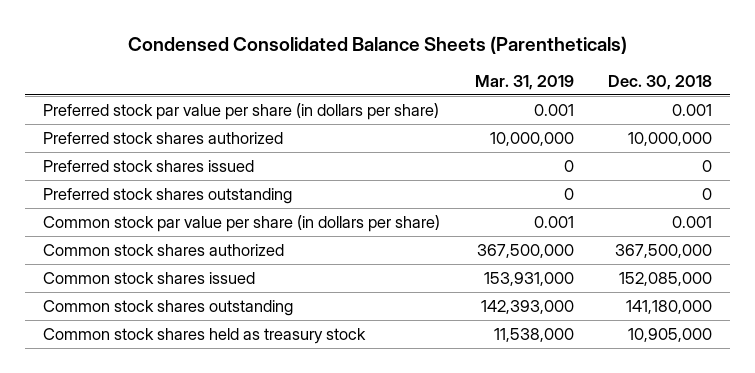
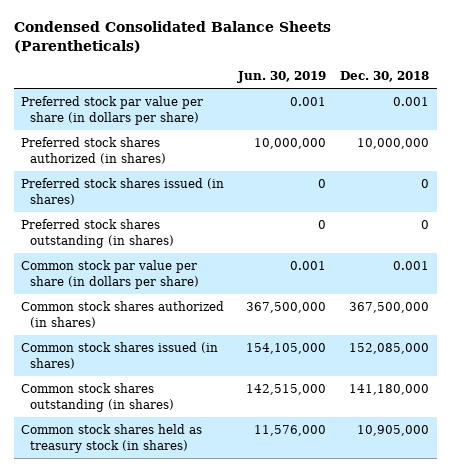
[474,74,574,90] Mar. 31, 2019 -> none
none -> [237,71,327,84] Jun. 30, 2019
[42,131,283,144] Preferred stock shares authorized -> [20,136,166,164] Preferred stock shares authorized (in shares)
[42,159,254,172] Preferred stock shares issued -> [20,177,224,205] Preferred stock shares issued (in shares)
[42,187,292,204] Preferred stock shares outstanding -> [20,218,174,248] Preferred stock shares outstanding (in shares)
[42,243,284,256] Common stock shares authorized -> [20,300,224,328] Common stock shares authorized (in shares)
[42,271,255,284] Common stock shares issued -> [20,341,218,369] Common stock shares issued (in shares)
[42,299,293,316] Common stock shares outstanding -> [20,382,174,412] Common stock shares outstanding (in shares)
[42,327,366,344] Common stock shares held as treasury stock -> [20,423,202,453] Common stock shares held as treasury stock (in shares)

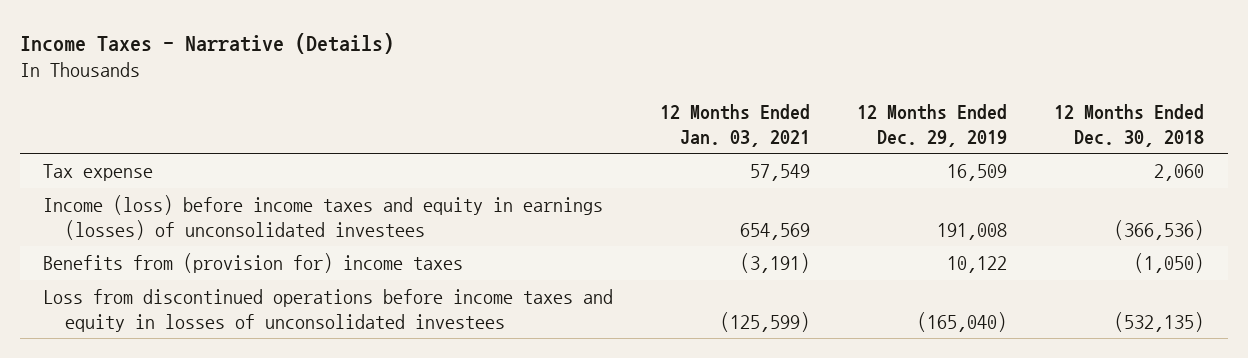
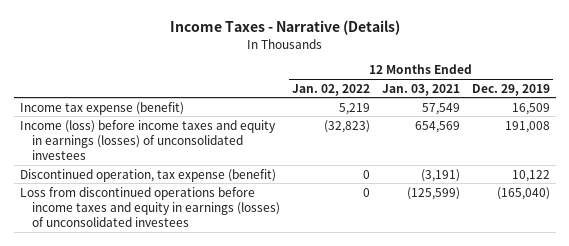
[1054,104,1205,147] 12 Months Ended Dec. 30, 2018 -> none
none -> [291,83,370,96] Jan. 02, 2022
[43,163,154,181] Tax expense -> [19,101,184,115] Income tax expense (benefit)
[43,252,464,273] Benefits from (provision for) income taxes -> [19,168,276,182] Discontinued operation, tax expense (benefit)
[43,288,614,332] Loss from discontinued operations before income taxes and equity in losses of unconsolidated investees -> [19,186,280,227] Loss from discontinued operations before income taxes and equity in earnings (losses) of unconsolidated investees

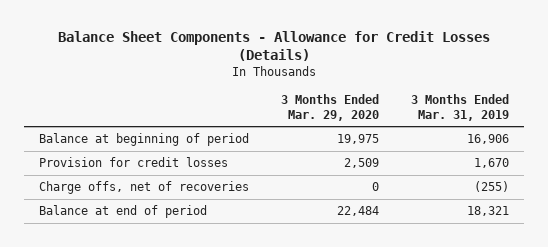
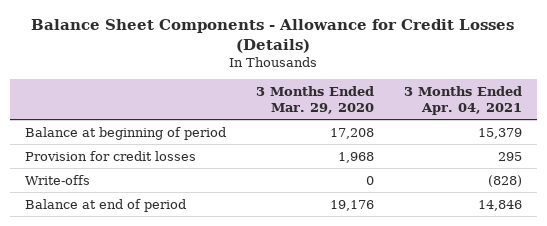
[410,93,509,121] 3 Months Ended Mar. 31, 2019 -> none
none -> [403,86,522,116] 3 Months Ended Apr. 04, 2021
[336,134,379,145] 19,975 -> [329,127,374,139] 17,208
[343,158,379,169] 2,509 -> [337,151,374,163] 1,968
[39,181,250,195] Charge offs, net of recoveries -> [25,174,91,185] Write-offs
[336,206,379,217] 22,484 -> [329,199,374,211] 19,176

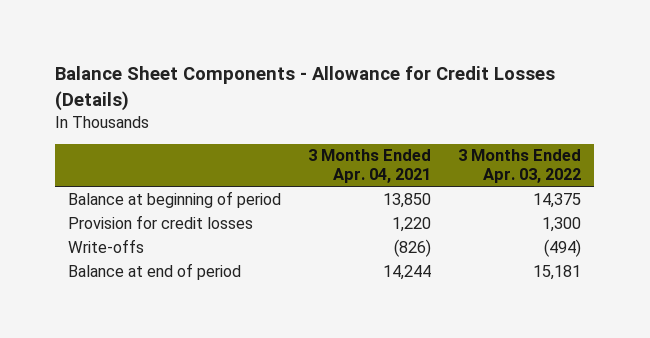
[255,86,374,115] 3 Months Ended Mar. 29, 2020 -> none
none -> [458,149,582,184] 3 Months Ended Apr. 03, 2022
[477,127,522,139] 15,379 -> [383,192,432,208] 13,850
[497,151,522,161] 295 -> [392,216,432,232] 1,220
[487,174,522,187] (828) -> [394,238,432,257] (826)
[477,199,522,211] 14,846 -> [383,264,432,280] 14,244

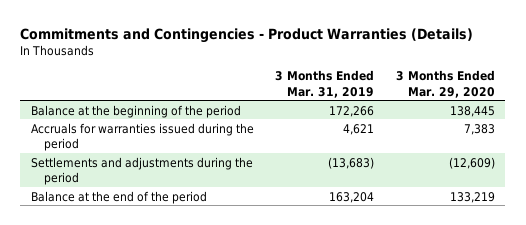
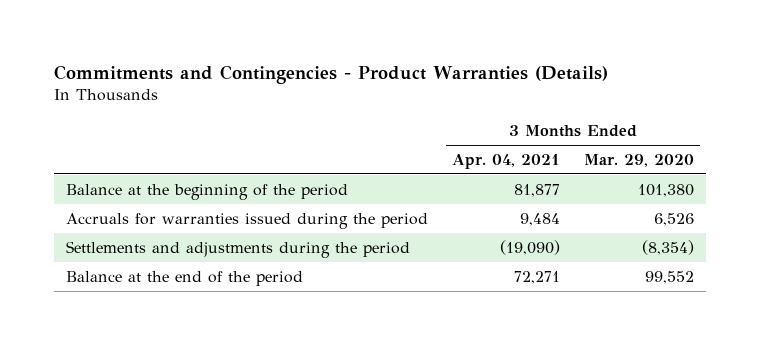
[275,70,375,98] 3 Months Ended Mar. 31, 2019 -> none
none -> [452,154,561,170] Apr. 04, 2021
[449,105,495,117] 138,445 -> [638,183,695,197] 101,380
[463,123,495,135] 7,383 -> [654,212,695,226] 6,526
[448,156,495,169] (12,609) -> [642,239,695,255] (8,354)
[449,191,495,203] 133,219 -> [645,270,695,284] 99,552

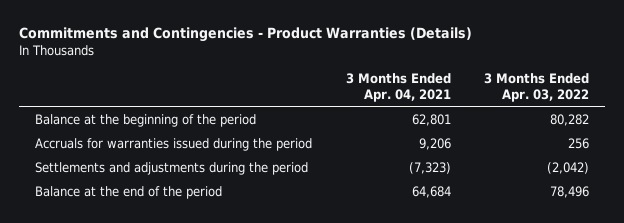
[584,154,695,168] Mar. 29, 2020 -> none
none -> [483,73,589,103] 3 Months Ended Apr. 03, 2022
[514,183,561,197] 81,877 -> [411,114,451,127] 62,801
[520,212,561,226] 9,484 -> [418,138,451,151] 9,206
[500,239,561,255] (19,090) -> [408,162,451,175] (7,323)
[514,270,561,284] 72,271 -> [411,186,451,199] 64,684

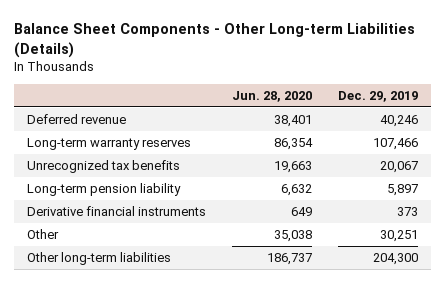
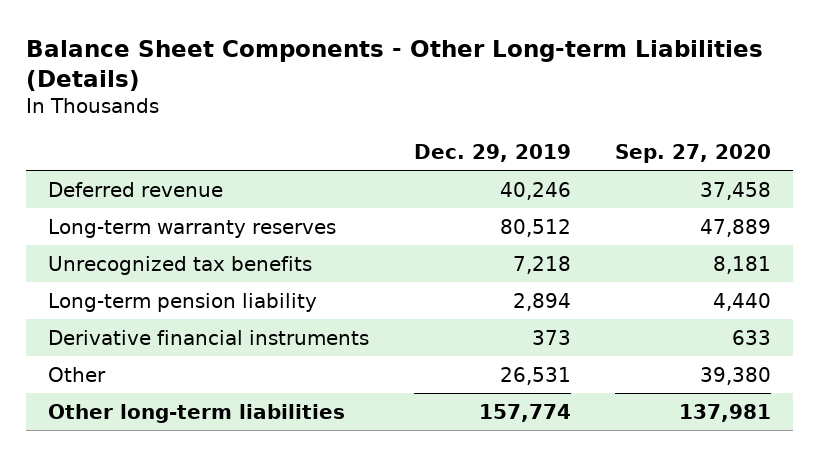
[232,90,313,102] Jun. 28, 2020 -> none
none -> [614,143,771,163] Sep. 27, 2020
[373,138,419,151] 107,466 -> [499,218,571,237] 80,512
[380,161,419,174] 20,067 -> [512,255,571,274] 7,218
[387,184,419,197] 5,897 -> [512,292,571,311] 2,894
[380,230,419,243] 30,251 -> [499,366,571,385] 26,531
[373,253,419,266] 204,300 -> [478,403,571,422] 157,774

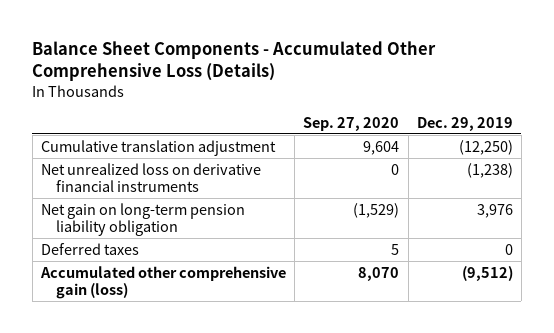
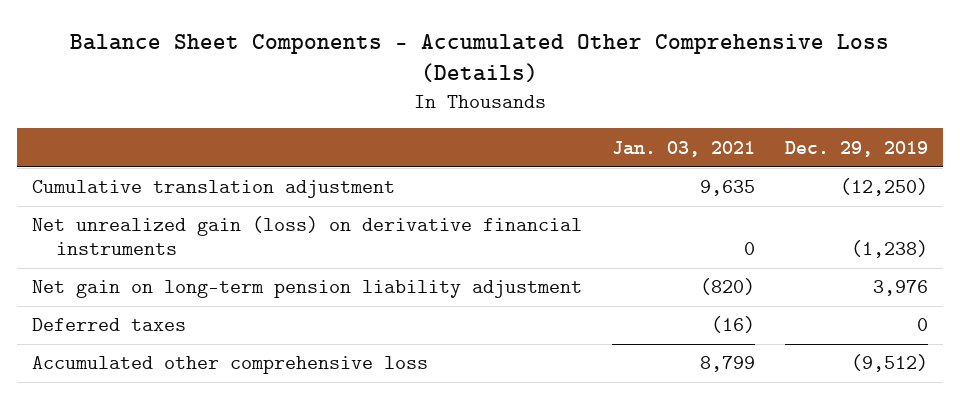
[303,116,400,131] Sep. 27, 2020 -> none
none -> [612,140,756,157] Jan. 03, 2021
[41,162,262,193] Net unrealized loss on derivative financial instruments -> [32,216,583,256] Net unrealized gain (loss) on derivative financial instruments
[41,202,246,237] Net gain on long-term pension liability obligation -> [32,280,583,299] Net gain on long-term pension liability adjustment
[40,265,287,300] Accumulated other comprehensive gain (loss) -> [32,356,429,375] Accumulated other comprehensive loss

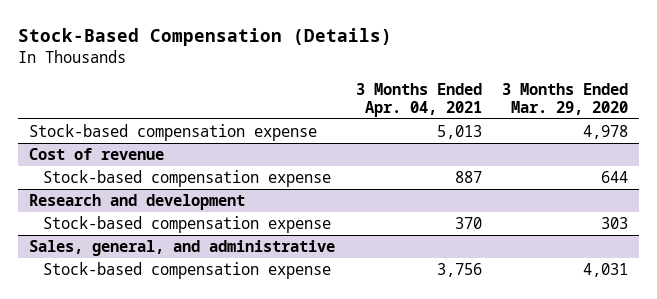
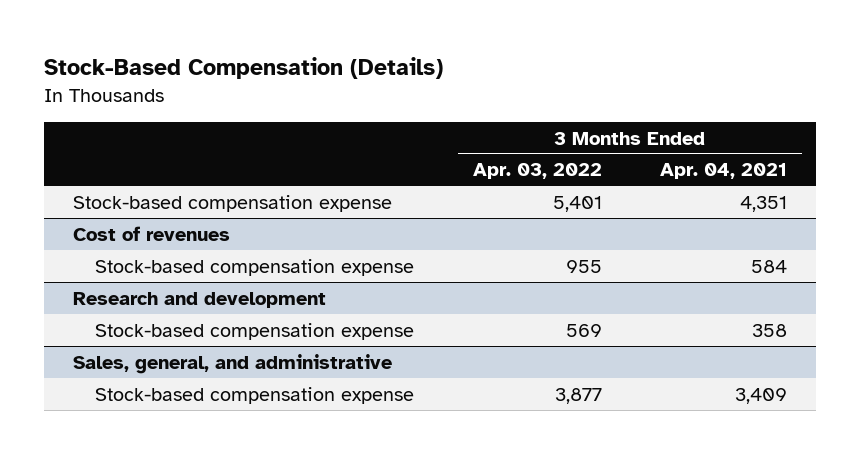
[502,82,629,115] 3 Months Ended Mar. 29, 2020 -> none
none -> [472,163,602,180] Apr. 03, 2022
[436,124,482,139] 5,013 -> [739,195,787,212] 4,351
[28,147,164,160] Cost of revenue -> [73,225,231,241] Cost of revenues
[454,170,482,183] 887 -> [750,259,787,273] 584
[454,216,482,229] 370 -> [751,323,787,337] 358
[436,262,482,277] 3,756 -> [734,387,787,404] 3,409

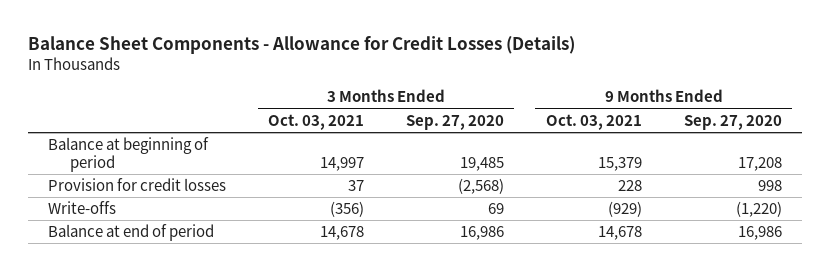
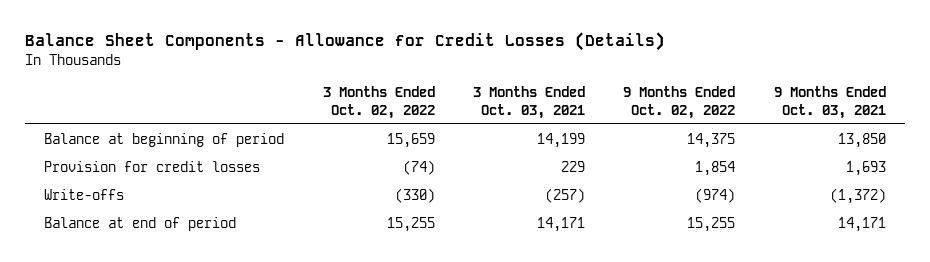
[405,114,504,130] Sep. 27, 2020 -> none
[683,114,782,130] Sep. 27, 2020 -> none
none -> [322,86,435,119] 3 Months Ended Oct. 02, 2022
none -> [623,86,736,119] 9 Months Ended Oct. 02, 2022
[320,157,365,172] 14,997 -> [537,132,586,148] 14,199
[597,157,642,172] 15,379 -> [837,132,886,148] 13,850
[348,180,365,192] 37 -> [561,160,586,172] 229
[617,180,642,192] 228 -> [845,160,886,176] 1,693
[330,201,365,218] (356) -> [545,187,586,203] (257)
[607,201,642,218] (929) -> [829,187,886,204] (1,372)
[320,226,365,241] 14,678 -> [537,216,586,232] 14,171
[597,226,642,241] 14,678 -> [837,216,886,232] 14,171

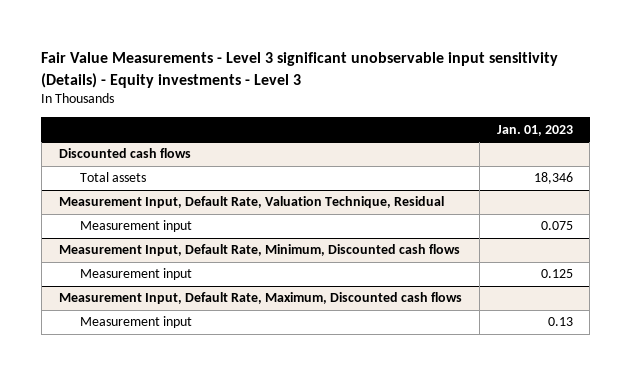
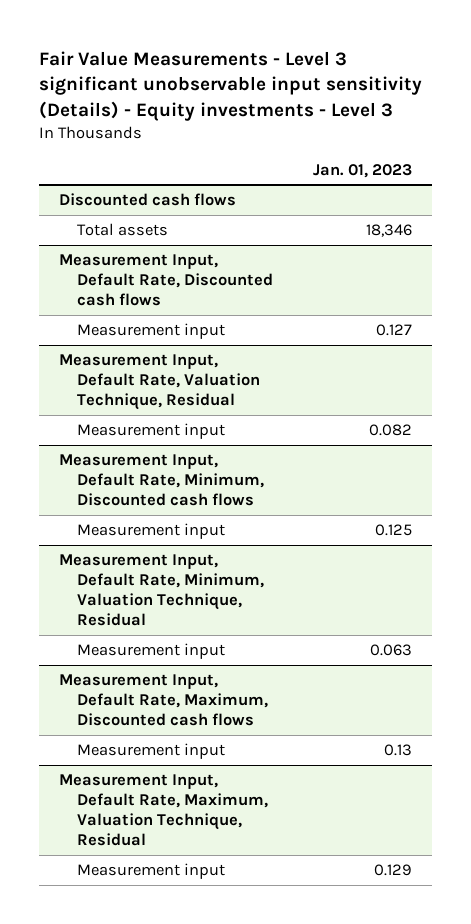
none -> [58,254,273,307] Measurement Input, Default Rate, Discounted cash flows
none -> [76,323,225,340] Measurement input
[540,221,573,231] 0.075 -> [368,424,412,437] 0.082
none -> [58,554,264,627] Measurement Input, Default Rate, Minimum, Valuation Technique, Residual
none -> [76,643,225,660] Measurement input
none -> [58,774,268,847] Measurement Input, Default Rate, Maximum, Valuation Technique, Residual
none -> [76,863,225,880] Measurement input

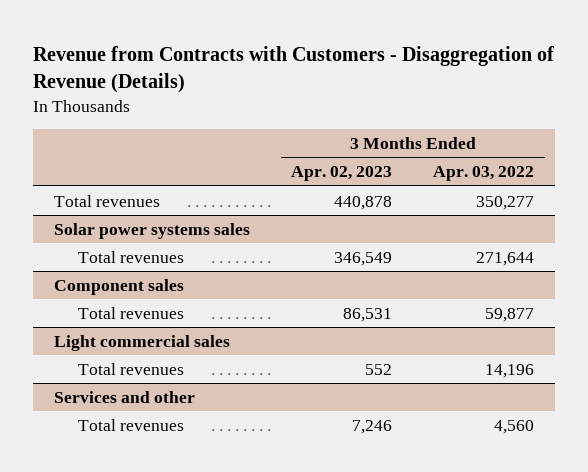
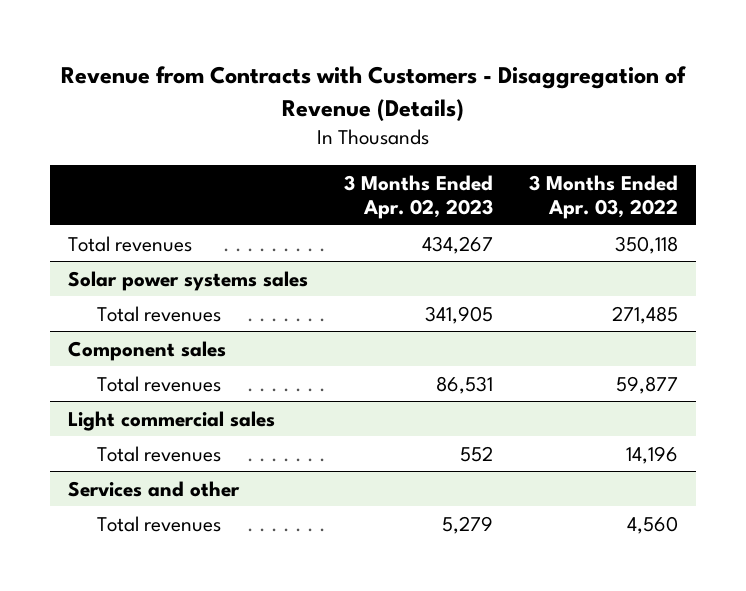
[334,195,393,210] 440,878 -> [421,235,493,254] 434,267
[476,195,535,210] 350,277 -> [614,235,678,254] 350,118
[334,251,393,266] 346,549 -> [424,305,493,324] 341,905
[476,251,535,266] 271,644 -> [611,305,678,324] 271,485
[352,419,393,434] 7,246 -> [441,515,493,534] 5,279

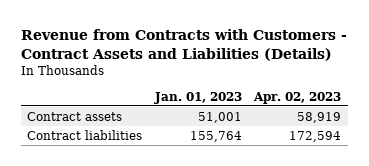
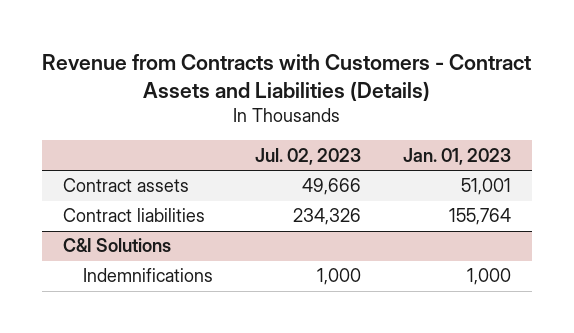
[253,91,342,104] Apr. 02, 2023 -> none
none -> [254,147,361,165] Jul. 02, 2023
none -> [62,238,171,253] C&I Solutions
none -> [82,268,213,283] Indemnifications

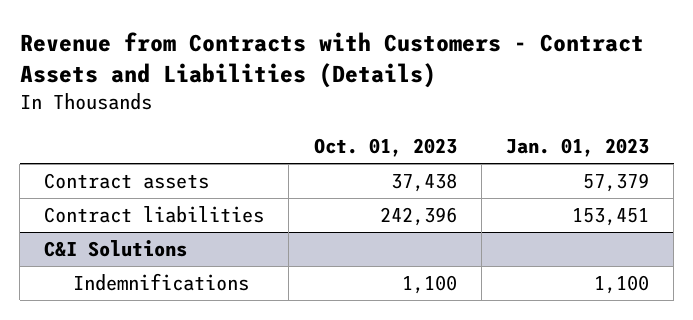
[254,147,361,165] Jul. 02, 2023 -> none
none -> [313,138,457,158] Oct. 01, 2023
[461,178,512,196] 51,001 -> [582,172,649,192] 57,379
[449,208,512,226] 155,764 -> [571,207,649,226] 153,451
[467,268,512,286] 1,000 -> [593,274,649,294] 1,100

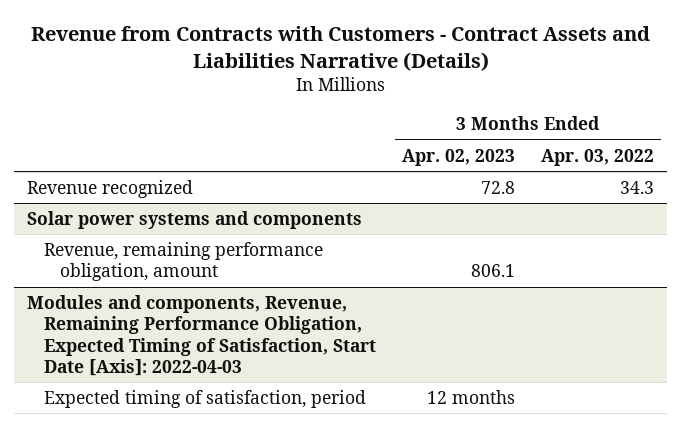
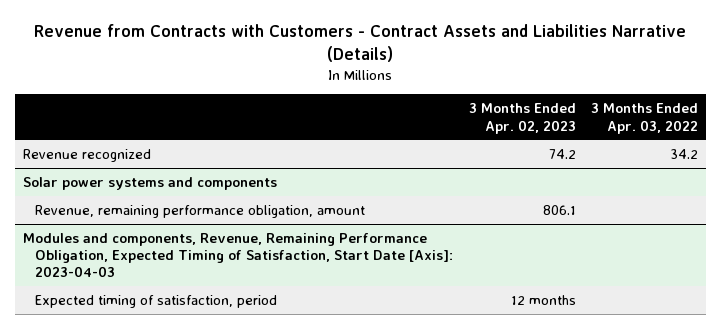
[480,180,515,194] 72.8 -> [548,148,576,159] 74.2
[619,180,654,194] 34.3 -> [670,148,699,159] 34.2
[27,294,376,376] Modules and components, Revenue, Remaining Performance Obligation, Expected Timing of Satisfaction, Start Date [Axis]: 2022-04-03 -> [22,232,453,278] Modules and components, Revenue, Remaining Performance Obligation, Expected Timing of Satisfaction, Start Date [Axis]: 2023-04-03

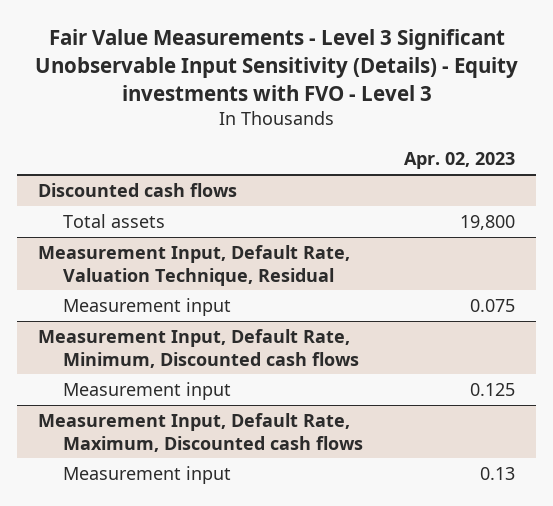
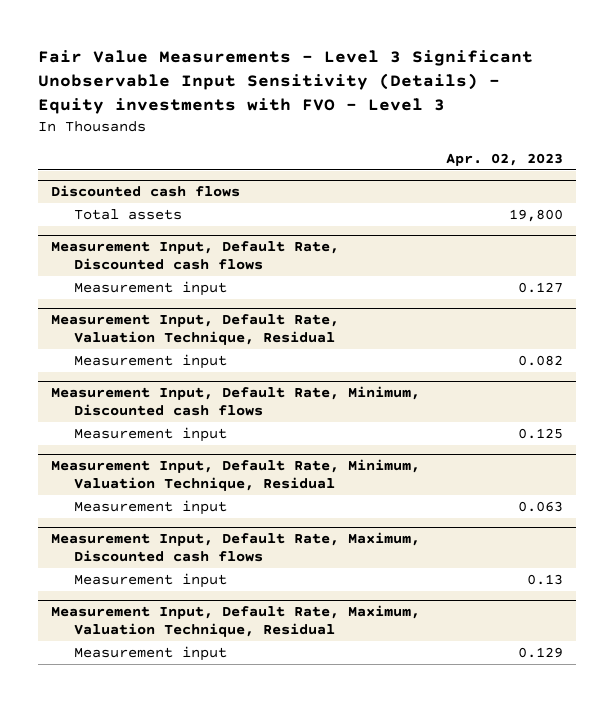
none -> [51,241,340,271] Measurement Input, Default Rate, Discounted cash flows
none -> [74,280,228,296] Measurement input
[470,298,516,312] 0.075 -> [517,354,563,366] 0.082
none -> [51,459,421,492] Measurement Input, Default Rate, Minimum, Valuation Technique, Residual
none -> [74,499,228,515] Measurement input
none -> [51,605,421,638] Measurement Input, Default Rate, Maximum, Valuation Technique, Residual
none -> [74,645,228,661] Measurement input

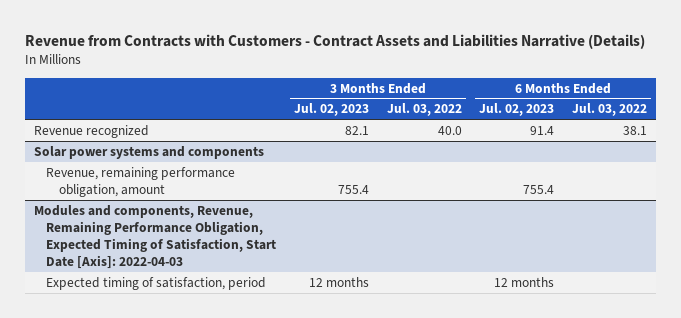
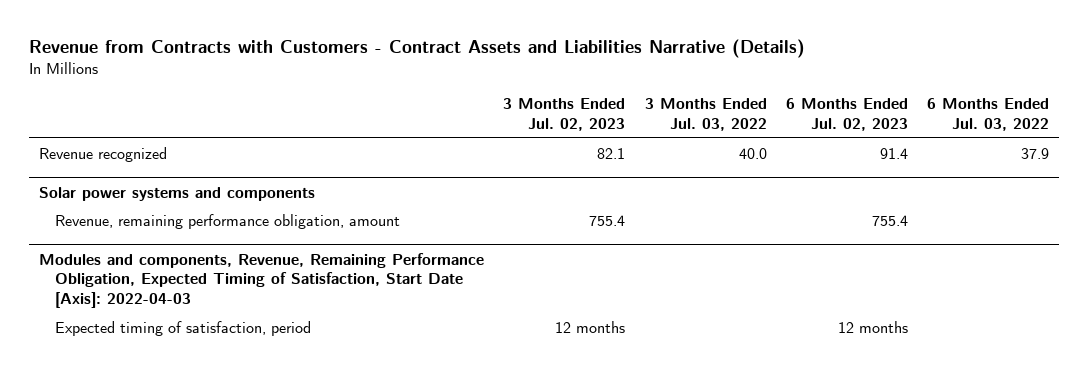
[623,125,648,135] 38.1 -> [1021,147,1050,159] 37.9

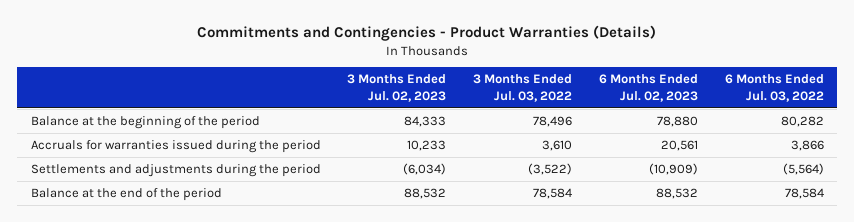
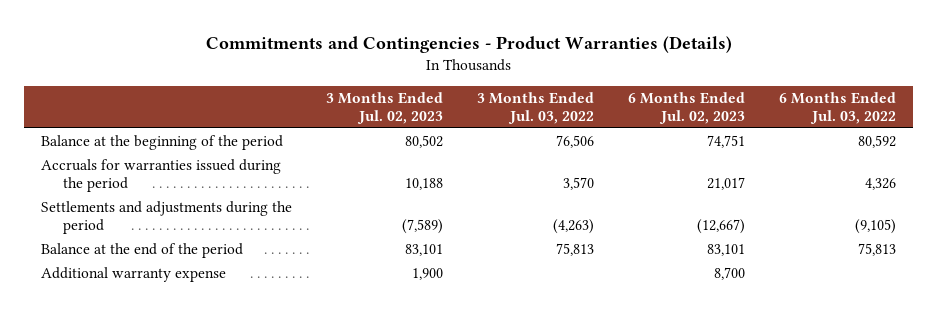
[404,115,447,127] 84,333 -> [405,134,444,148] 80,502
[533,115,573,127] 78,496 -> [556,134,595,148] 76,506
[656,115,698,127] 78,880 -> [707,134,746,148] 74,751
[780,115,824,127] 80,282 -> [858,134,897,148] 80,592
[407,139,447,151] 10,233 -> [405,178,444,191] 10,188
[542,139,573,151] 3,610 -> [563,177,595,191] 3,570
[660,139,698,151] 20,561 -> [707,177,746,191] 21,017
[790,139,824,151] 3,866 -> [865,178,897,191] 4,326
[403,162,447,175] (6,034) -> [402,219,444,235] (7,589)
[528,162,573,175] (3,522) -> [553,219,595,235] (4,263)
[648,162,698,175] (10,909) -> [697,219,746,235] (12,667)
[782,162,824,175] (5,564) -> [855,219,897,235] (9,105)
[404,187,447,199] 88,532 -> [405,243,444,256] 83,101
[533,187,573,199] 78,584 -> [556,242,595,256] 75,813
[655,187,698,199] 88,532 -> [707,243,746,256] 83,101
[784,187,824,199] 78,584 -> [858,242,897,256] 75,813
none -> [41,266,227,282] Additional warranty expense

